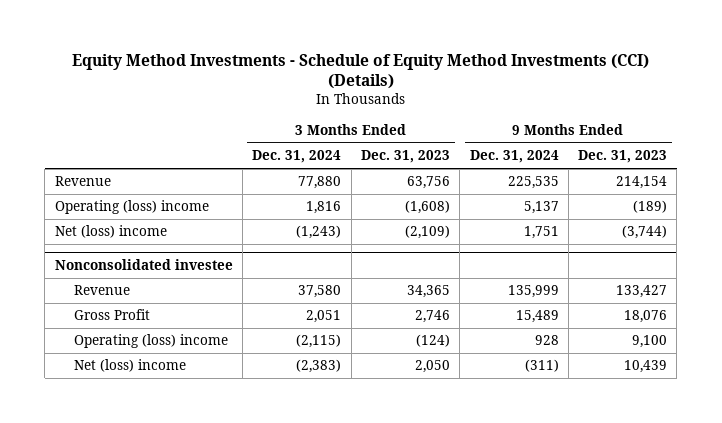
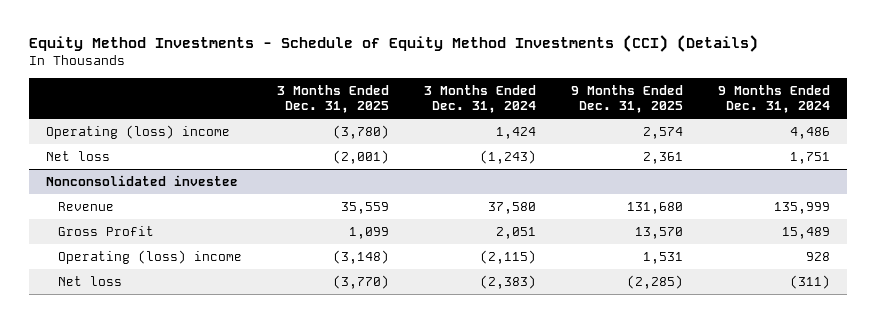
[360,150,450,164] Dec. 31, 2023 -> none
[578,150,668,164] Dec. 31, 2023 -> none
none -> [277,84,390,114] 3 Months Ended Dec. 31, 2025
none -> [570,84,683,114] 9 Months Ended Dec. 31, 2025
[54,176,111,187] Revenue -> none
[306,201,342,215] 1,816 -> [496,126,537,139] 1,424
[523,201,559,215] 5,137 -> [789,126,830,139] 4,486
[54,225,167,239] Net (loss) income -> [45,150,110,161] Net loss
[73,359,186,373] Net (loss) income -> [58,275,123,286] Net loss

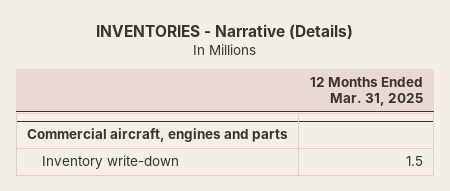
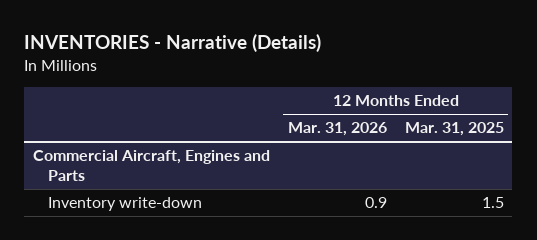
none -> [287,122,387,137] Mar. 31, 2026
[27,128,289,143] Commercial aircraft, engines and parts -> [33,150,271,182] Commercial Aircraft, Engines and Parts

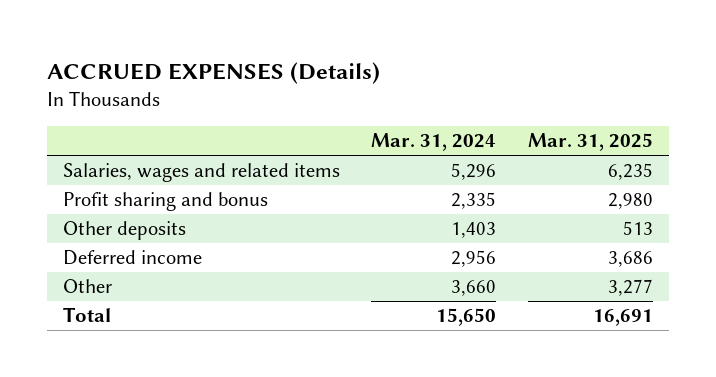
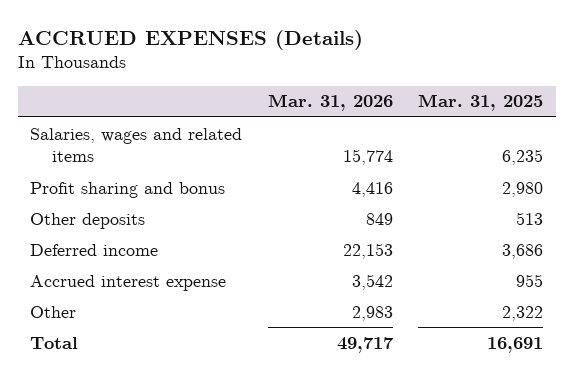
[371,133,497,152] Mar. 31, 2024 -> none
none -> [267,94,393,112] Mar. 31, 2026
none -> [30,274,227,291] Accrued interest expense
[607,279,653,297] 3,277 -> [501,305,543,321] 2,322

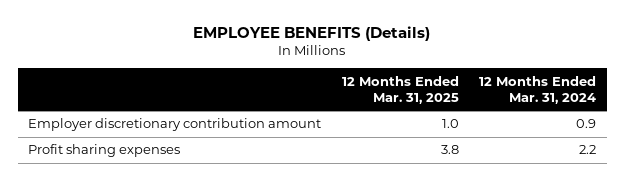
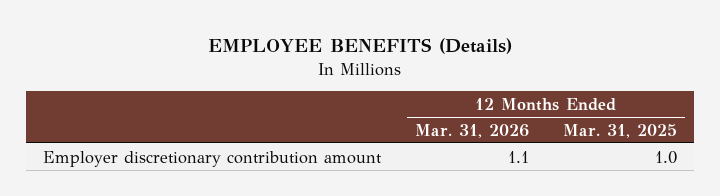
[479,75,597,104] 12 Months Ended Mar. 31, 2024 -> none
none -> [415,123,530,138] Mar. 31, 2026
[28,144,181,158] Profit sharing expenses -> none

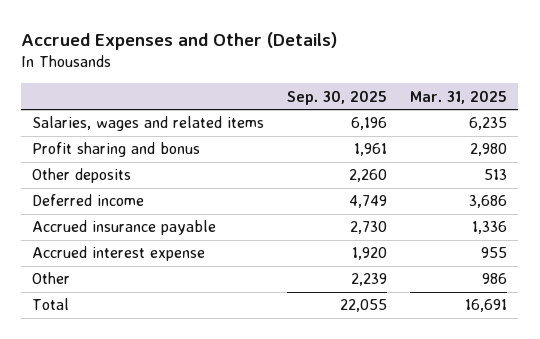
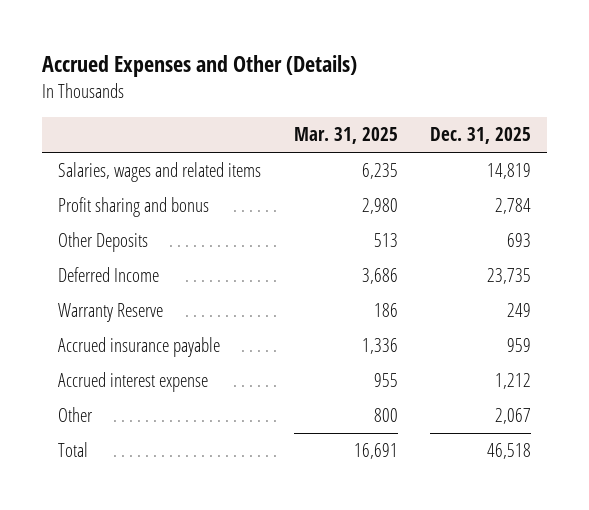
[287,89,388,105] Sep. 30, 2025 -> none
none -> [430,127,532,145] Dec. 31, 2025
[32,168,132,184] Other deposits -> [58,232,149,253] Other Deposits
[32,194,145,207] Deferred income -> [58,267,160,283] Deferred Income
none -> [58,303,164,323] Warranty Reserve
[482,273,508,285] 986 -> [373,408,398,423] 800

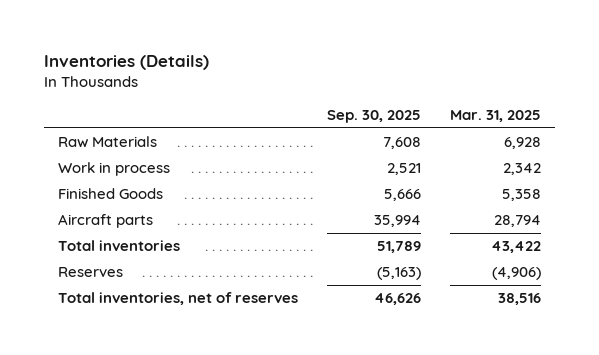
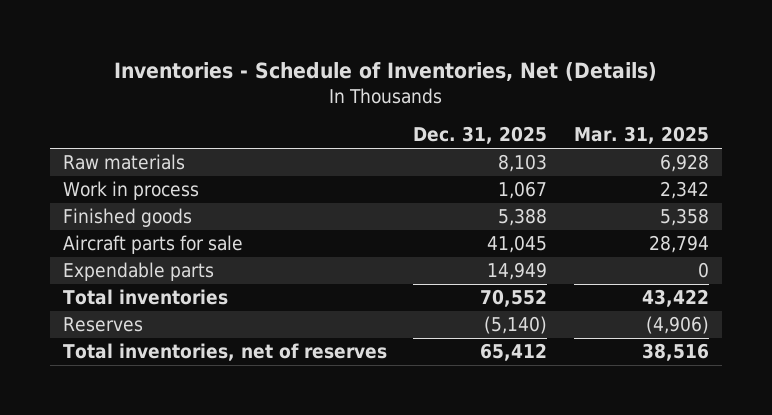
[43,55,209,71] Inventories (Details) -> [113,62,657,82] Inventories - Schedule of Inventories, Net (Details)
[327,110,422,124] Sep. 30, 2025 -> none
none -> [413,126,548,145] Dec. 31, 2025
[58,136,158,149] Raw Materials -> [62,154,185,171] Raw materials
[58,188,164,200] Finished Goods -> [62,208,192,228] Finished goods
[58,214,154,229] Aircraft parts -> [62,235,243,255] Aircraft parts for sale
none -> [62,262,214,282] Expendable parts

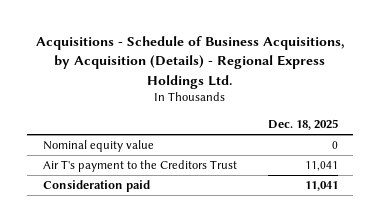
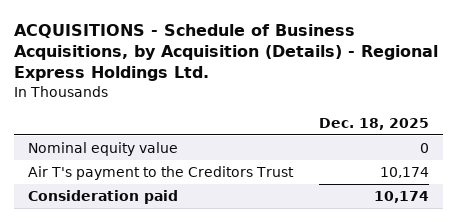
[36,36,345,89] Acquisitions - Schedule of Business Acquisitions, by Acquisition (Details) - Regional Express Holdings Ltd. -> [14,23,439,82] ACQUISITIONS - Schedule of Business Acquisitions, by Acquisition (Details) - Regional Express Holdings Ltd.
[304,161,338,172] 11,041 -> [380,167,430,179] 10,174
[304,181,338,192] 11,041 -> [374,191,430,204] 10,174

